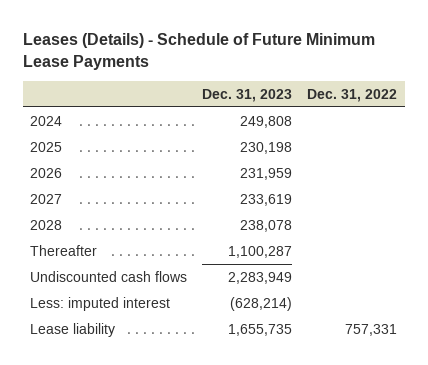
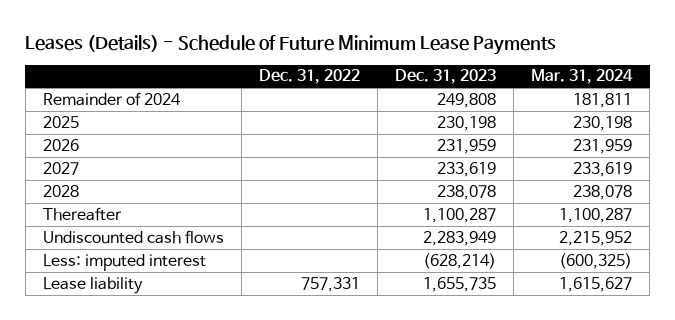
none -> [531,69,634,85] Mar. 31, 2024
[30,115,63,126] 2024 -> [42,91,181,106] Remainder of 2024

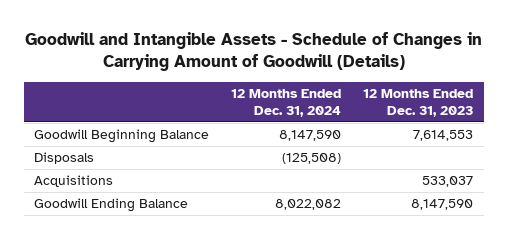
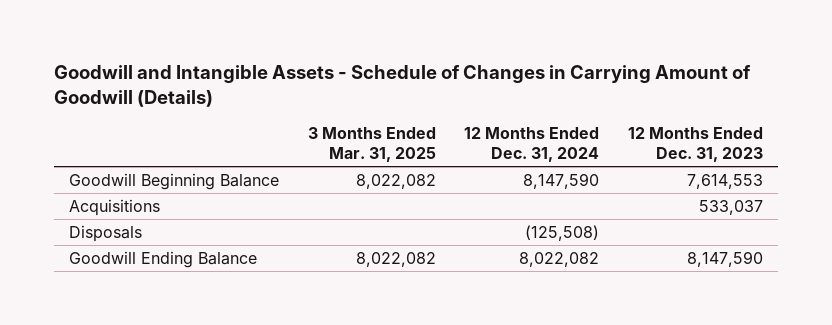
none -> [307,126,436,162] 3 Months Ended Mar. 31, 2025
[34,152,95,165] Disposals -> [68,225,142,243] Disposals

